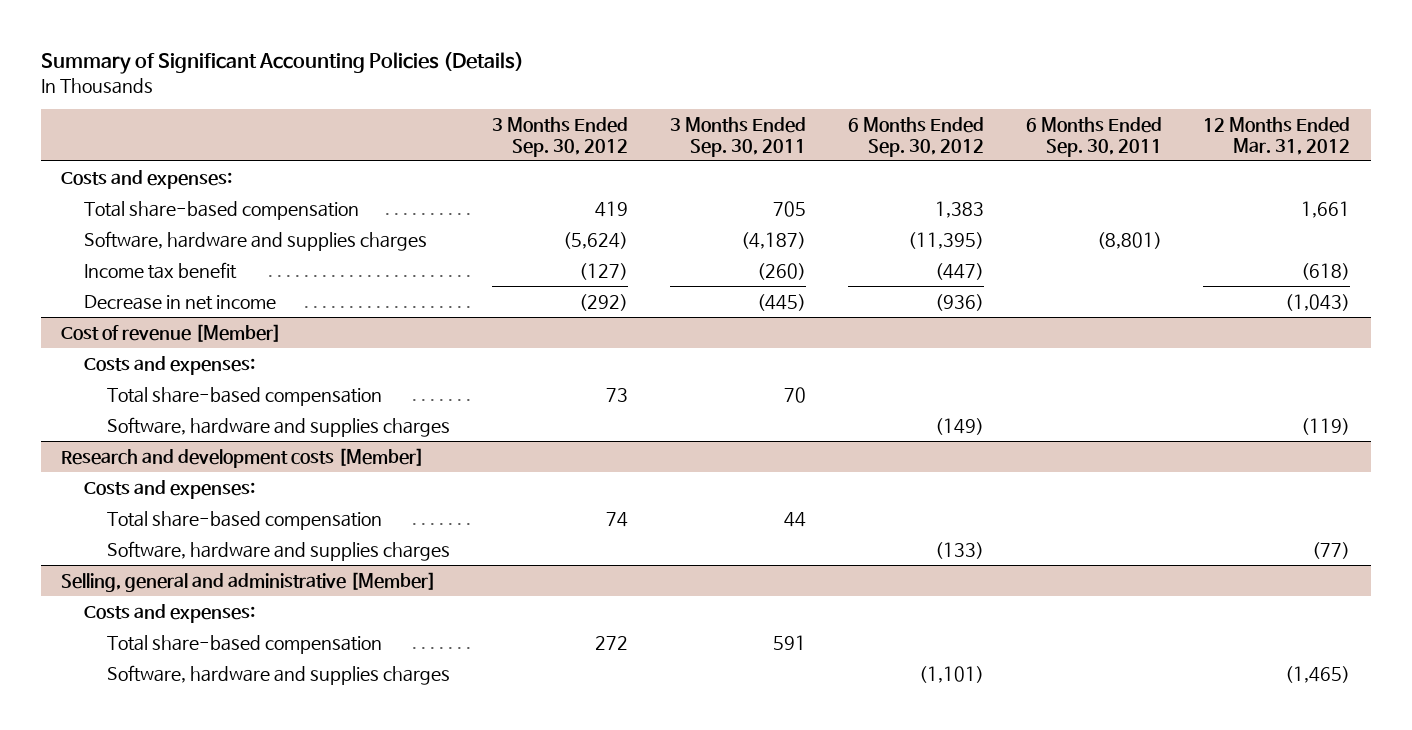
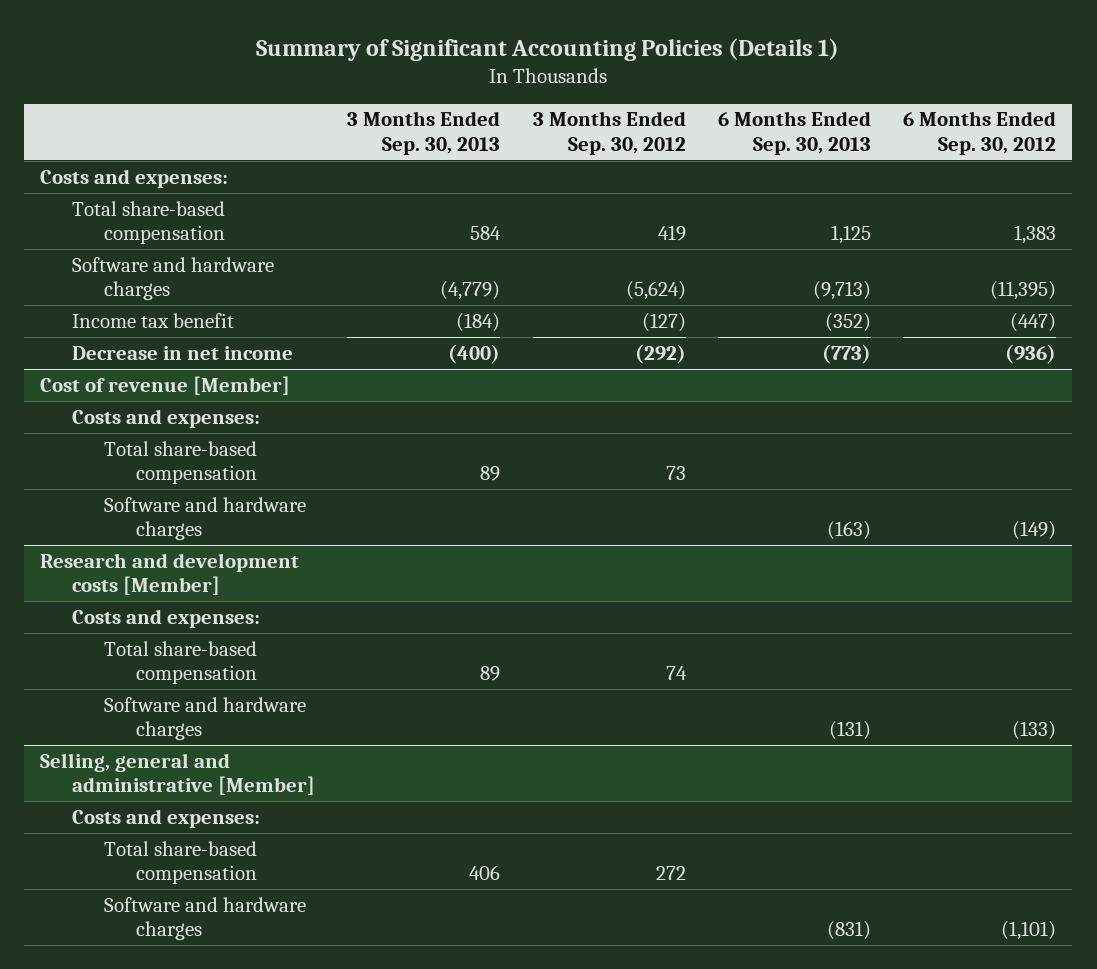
[40,51,524,74] Summary of Significant Accounting Policies (Details) -> [256,37,840,61] Summary of Significant Accounting Policies (Details 1)
[669,116,806,157] 3 Months Ended Sep. 30, 2011 -> none
[1025,116,1162,157] 6 Months Ended Sep. 30, 2011 -> none
[1203,116,1351,155] 12 Months Ended Mar. 31, 2012 -> none
none -> [347,111,501,155] 3 Months Ended Sep. 30, 2013
none -> [718,111,872,155] 6 Months Ended Sep. 30, 2013
[84,230,428,251] Software, hardware and supplies charges -> [72,256,275,301] Software and hardware charges
[107,416,451,437] Software, hardware and supplies charges -> [104,496,307,541] Software and hardware charges
[107,540,451,561] Software, hardware and supplies charges -> [104,696,307,741] Software and hardware charges
[107,664,451,685] Software, hardware and supplies charges -> [104,896,307,941] Software and hardware charges

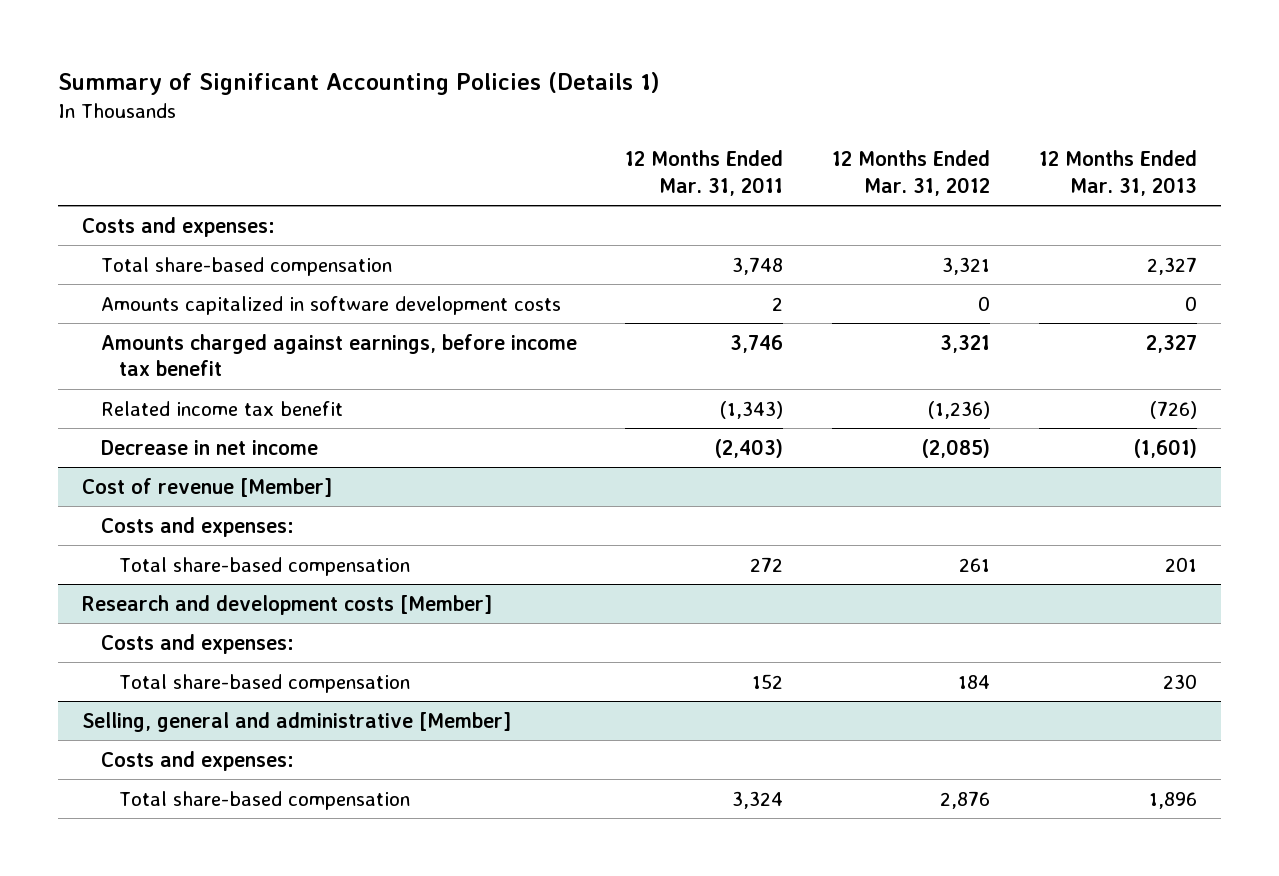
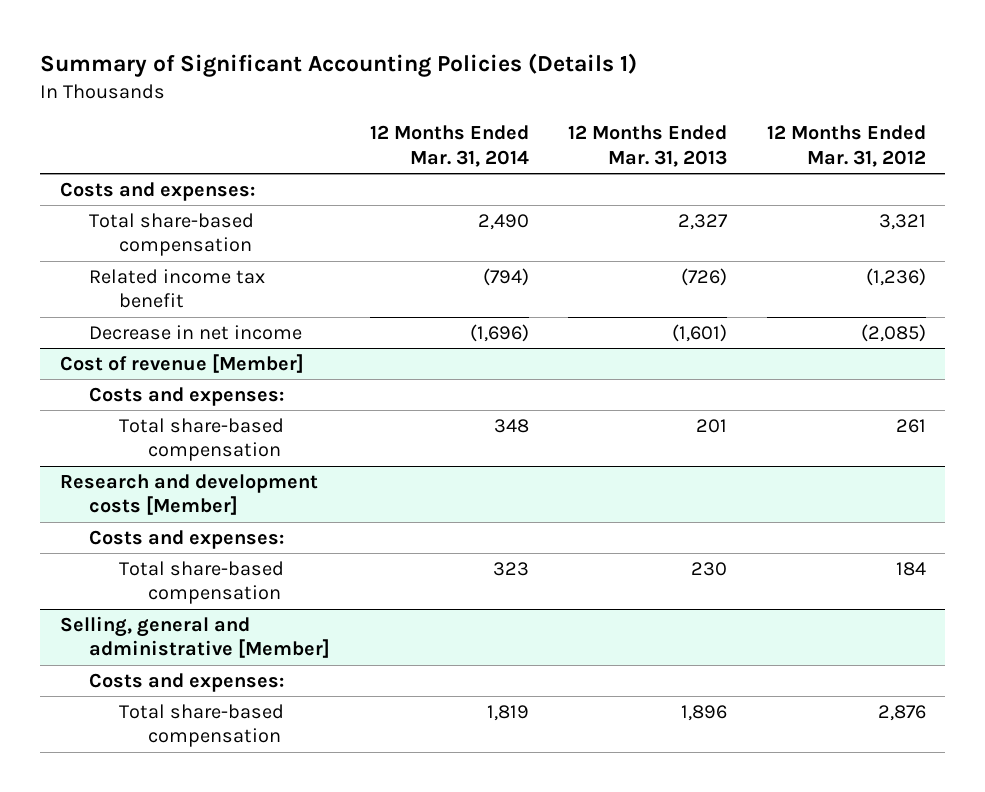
[625,150,784,196] 12 Months Ended Mar. 31, 2011 -> none
none -> [369,125,529,167] 12 Months Ended Mar. 31, 2014
[100,295,561,315] Amounts capitalized in software development costs -> none
[100,333,577,377] Amounts charged against earnings, before income tax benefit -> none

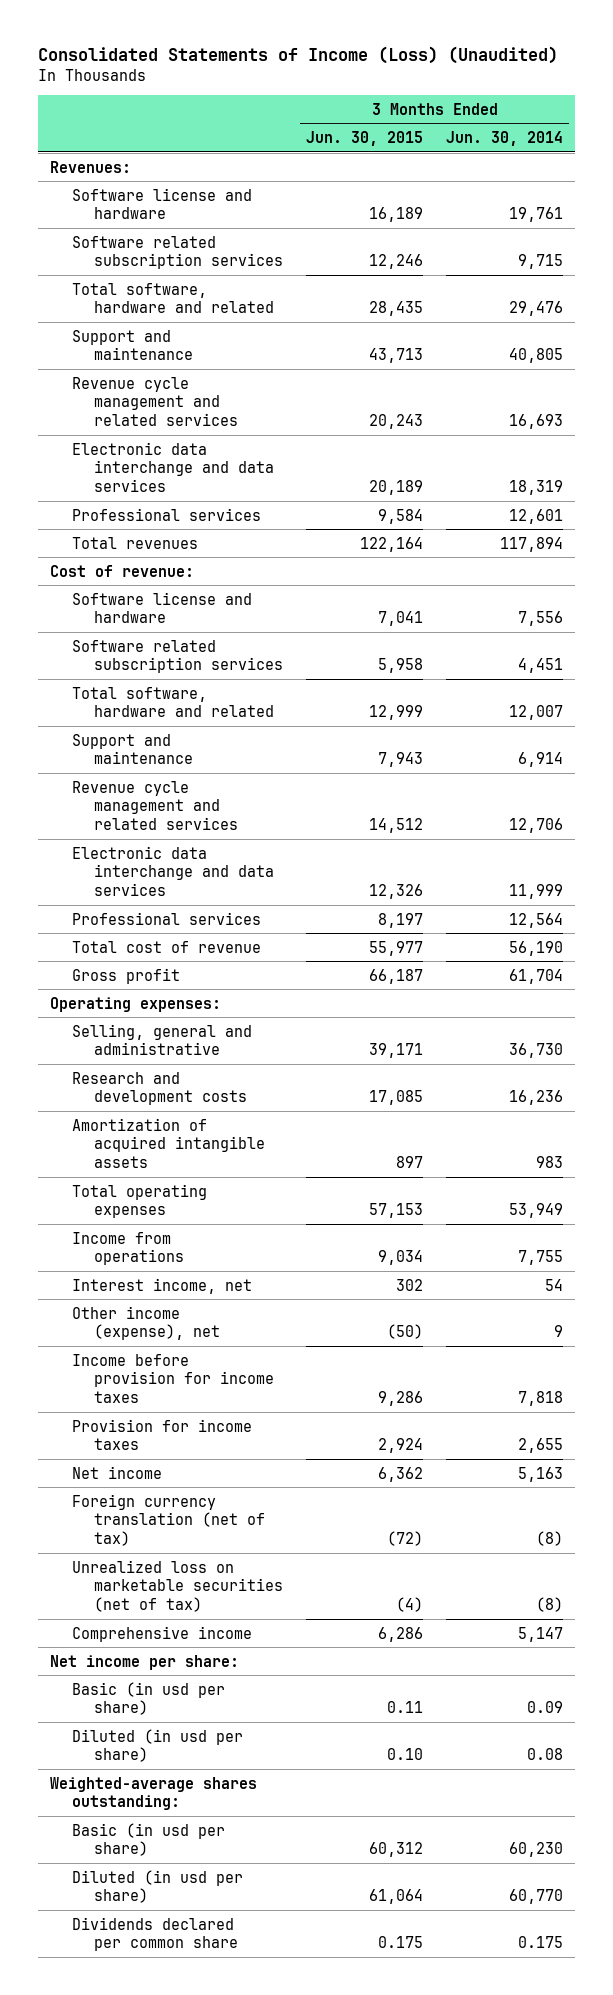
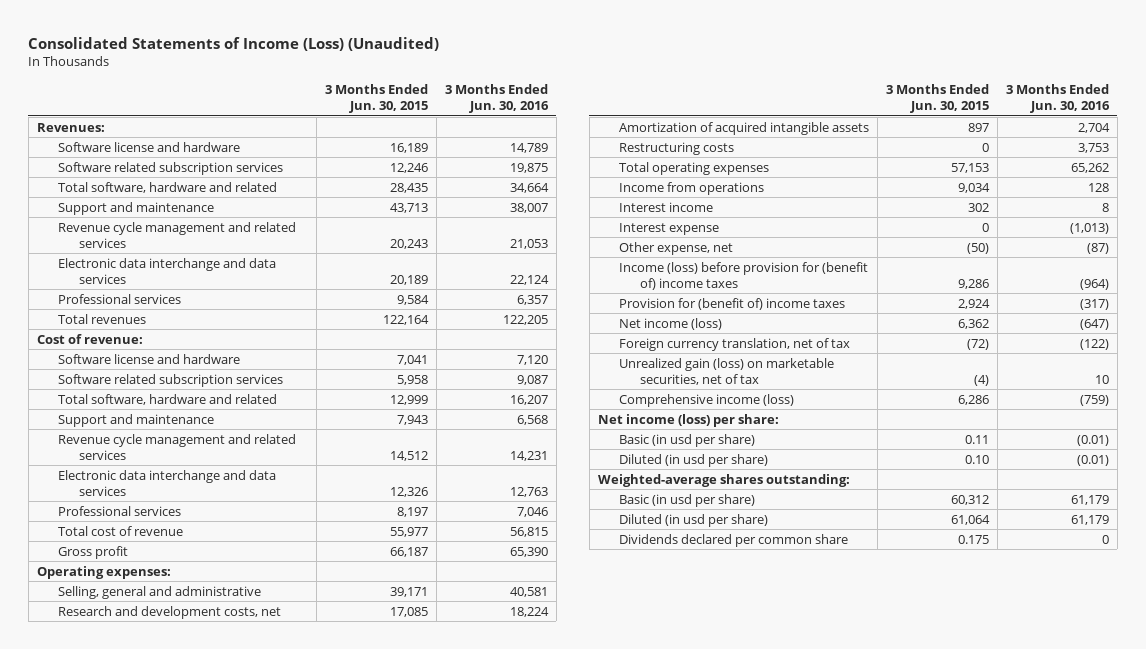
[446,131,564,147] Jun. 30, 2014 -> none
none -> [444,84,549,114] 3 Months Ended Jun. 30, 2016
[71,1071,247,1106] Research and development costs -> [57,605,281,619] Research and development costs, net
none -> [618,141,734,155] Restructuring costs
[71,1277,252,1294] Interest income, net -> [618,201,713,212] Interest income
none -> [618,222,719,235] Interest expense
[71,1305,220,1341] Other income (expense), net -> [618,241,733,255] Other expense, net
[71,1353,274,1403] Income before provision for income taxes -> [618,261,868,290] Income (loss) before provision for (benefit of) income taxes
[71,1418,252,1451] Provision for income taxes -> [618,297,845,310] Provision for (benefit of) income taxes
[71,1465,162,1479] Net income -> [618,317,722,330] Net income (loss)
[71,1493,265,1546] Foreign currency translation (net of tax) -> [618,337,850,351] Foreign currency translation, net of tax
[71,1559,283,1612] Unrealized loss on marketable securities (net of tax) -> [618,357,834,385] Unrealized gain (loss) on marketable securities, net of tax
[71,1625,252,1642] Comprehensive income -> [618,393,794,407] Comprehensive income (loss)
[49,1654,239,1670] Net income per share: -> [597,413,779,427] Net income (loss) per share:

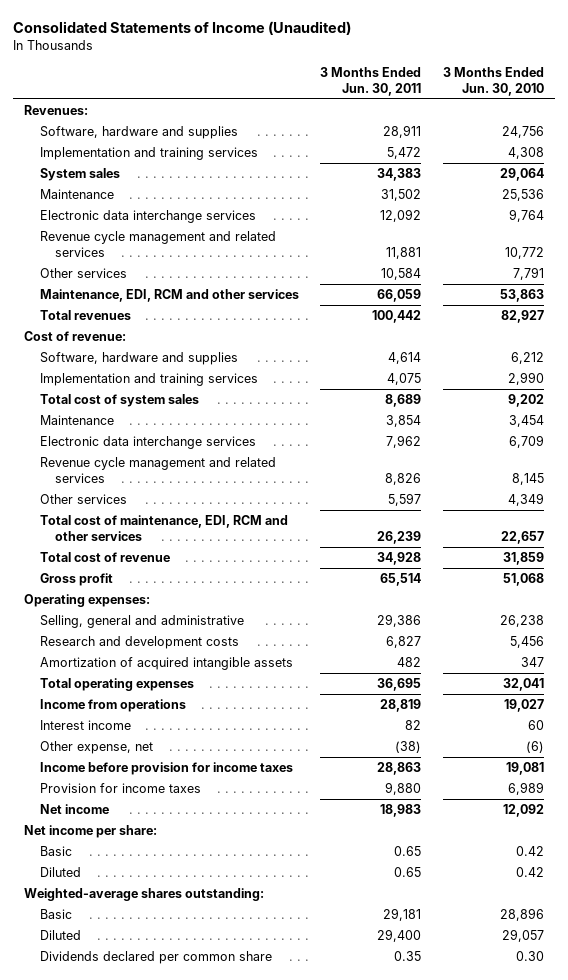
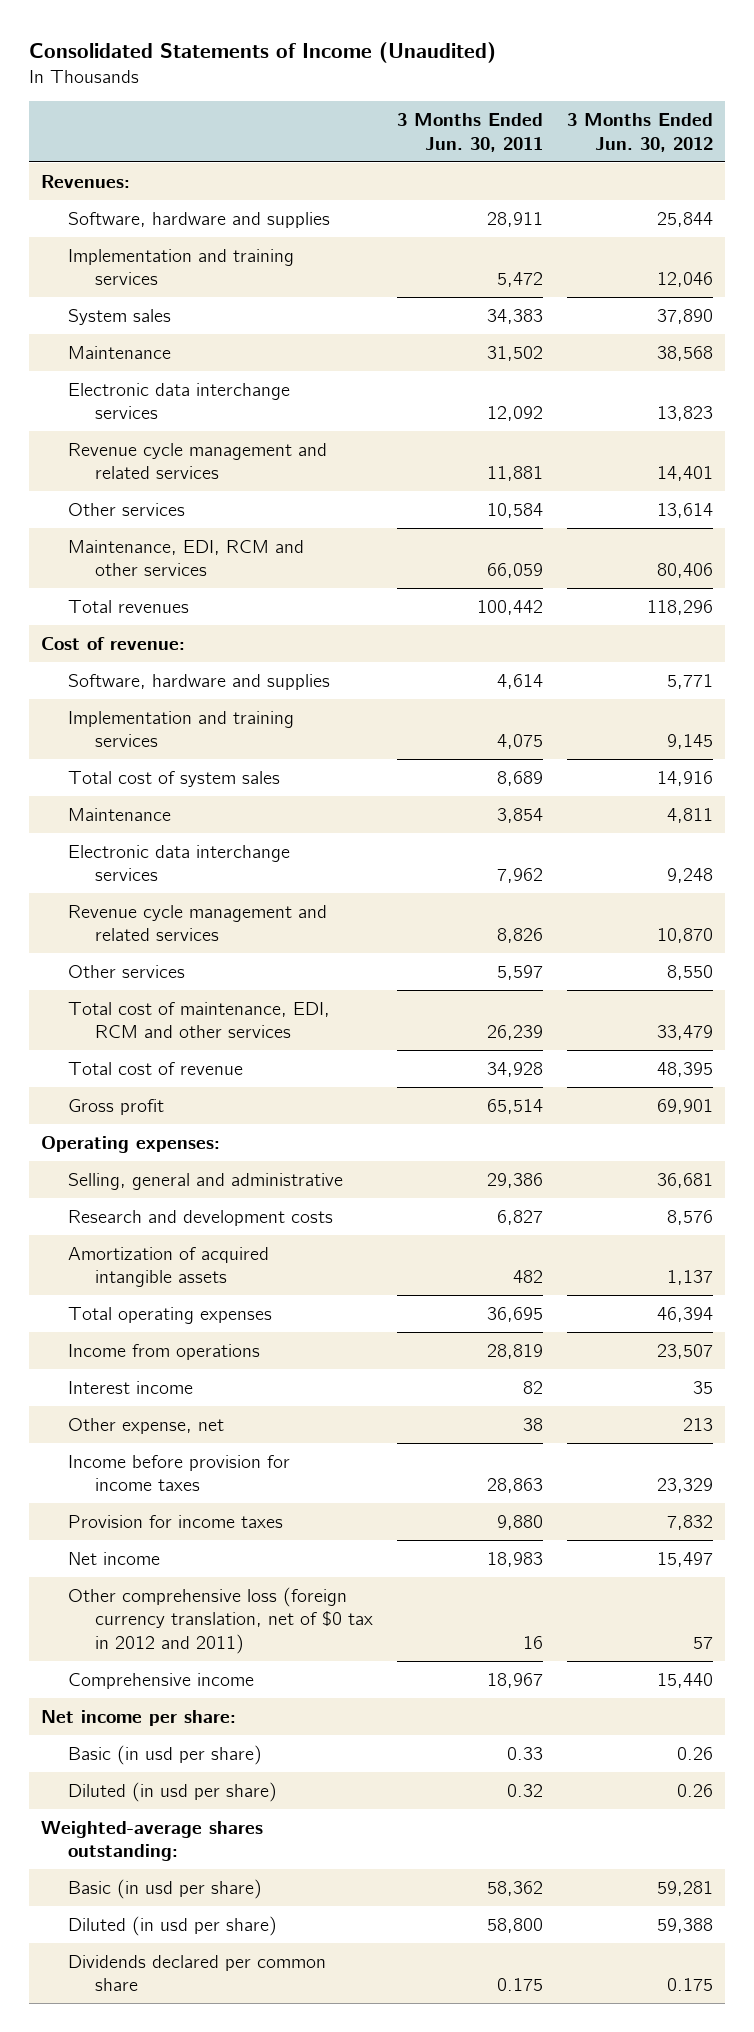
[442,67,544,96] 3 Months Ended Jun. 30, 2010 -> none
none -> [566,113,713,152] 3 Months Ended Jun. 30, 2012
[395,741,422,754] (38) -> [522,1417,543,1431] 38
none -> [68,1586,374,1654] Other comprehensive loss (foreign currency translation, net of $0 tax in 2012 and 2011)
none -> [68,1672,255,1689] Comprehensive income
[39,846,72,857] Basic -> [68,1744,263,1765] Basic (in usd per share)
[394,846,422,857] 0.65 -> [506,1746,543,1760] 0.33
[39,867,81,878] Diluted -> [68,1781,278,1802] Diluted (in usd per share)
[394,867,422,878] 0.65 -> [506,1783,543,1797] 0.32
[39,909,72,920] Basic -> [68,1878,263,1899] Basic (in usd per share)
[383,908,422,922] 29,181 -> [486,1880,543,1896] 58,362
[39,930,81,941] Diluted -> [68,1915,278,1936] Diluted (in usd per share)
[377,929,422,943] 29,400 -> [486,1917,543,1933] 58,800
[394,951,422,962] 0.35 -> [496,1978,543,1992] 0.175

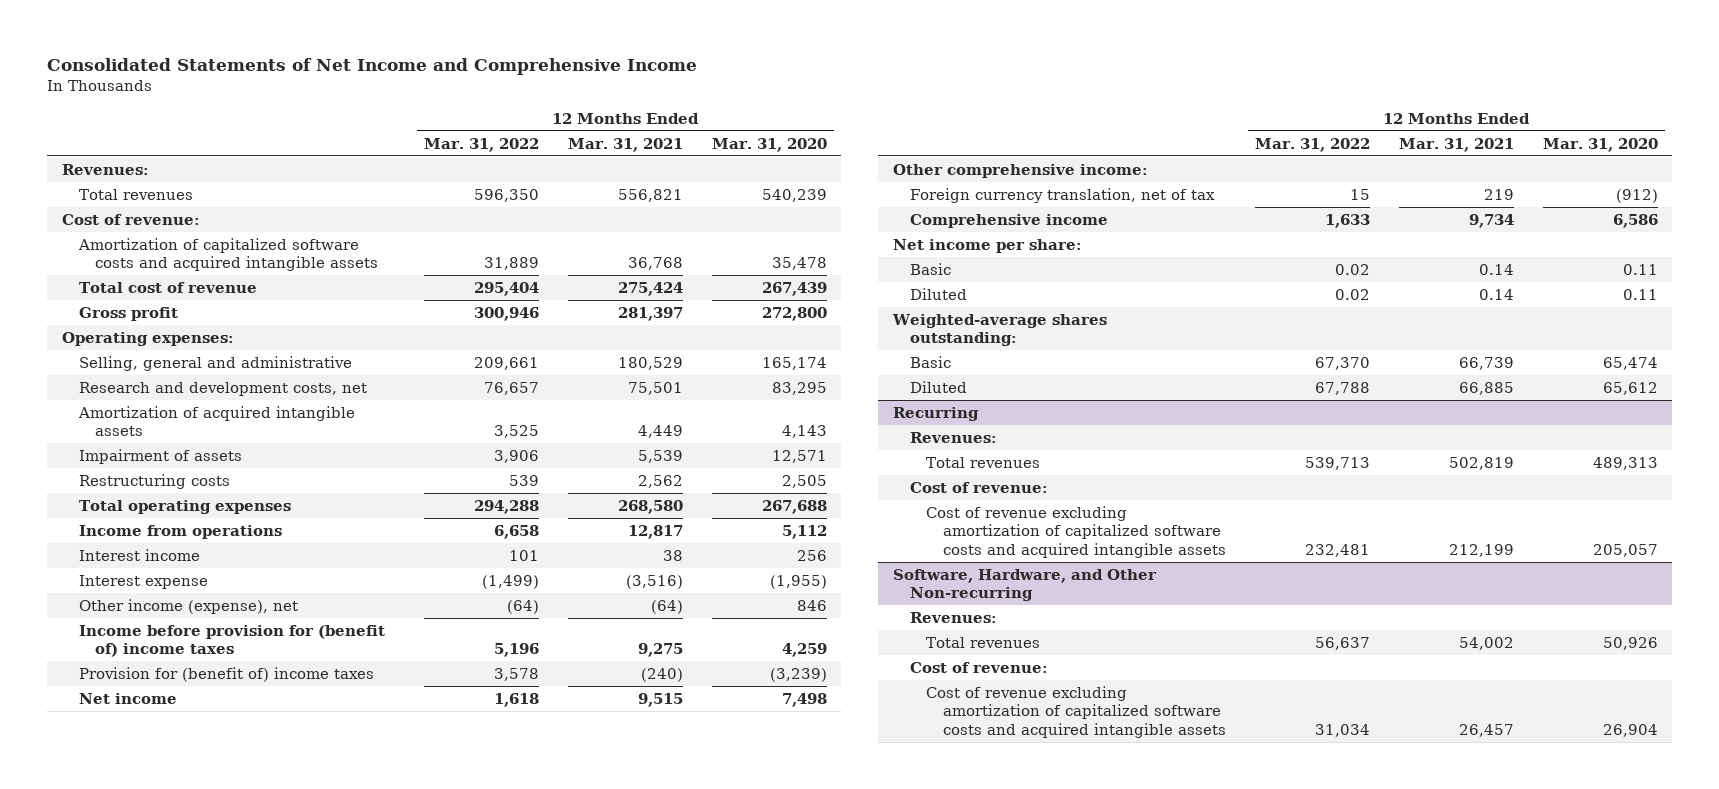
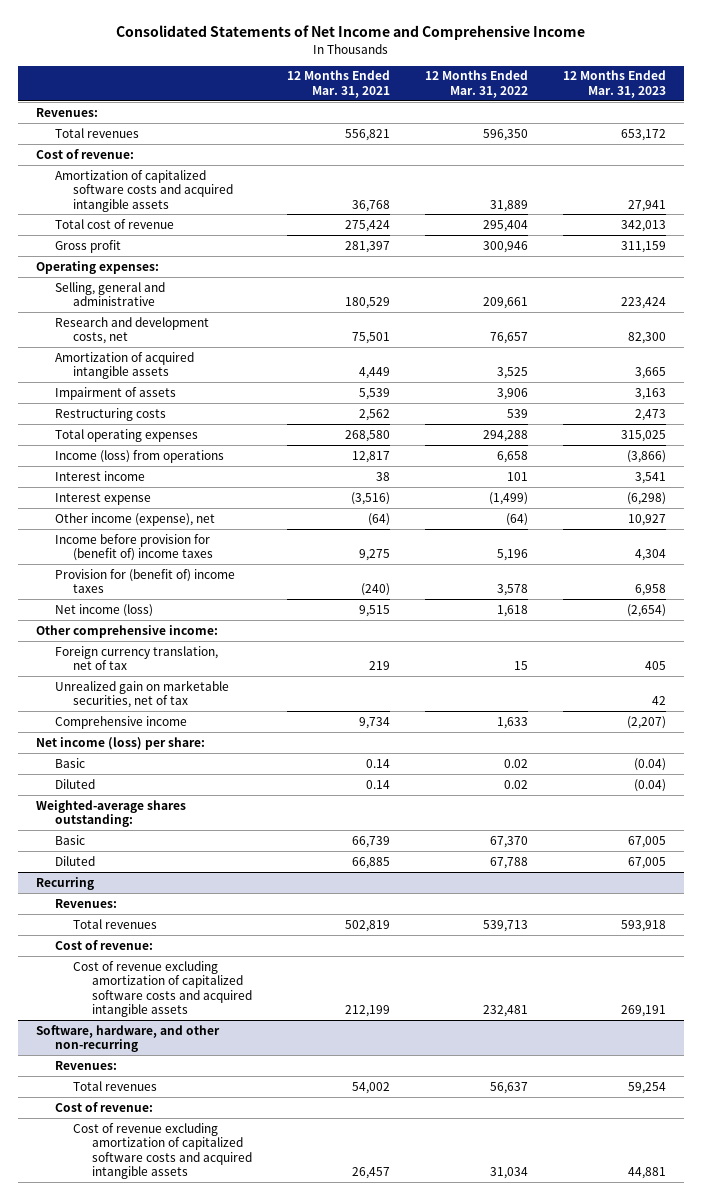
[711,137,827,152] Mar. 31, 2020 -> none
none -> [563,70,667,98] 12 Months Ended Mar. 31, 2023
[78,524,282,539] Income from operations -> [54,449,224,463] Income (loss) from operations
[78,692,177,704] Net income -> [54,603,153,617] Net income (loss)
none -> [54,679,229,709] Unrealized gain on marketable securities, net of tax
[892,238,1082,253] Net income per share: -> [35,736,205,750] Net income (loss) per share:
[892,568,1157,602] Software, Hardware, and Other Non-recurring -> [35,1024,220,1053] Software, hardware, and other non-recurring

